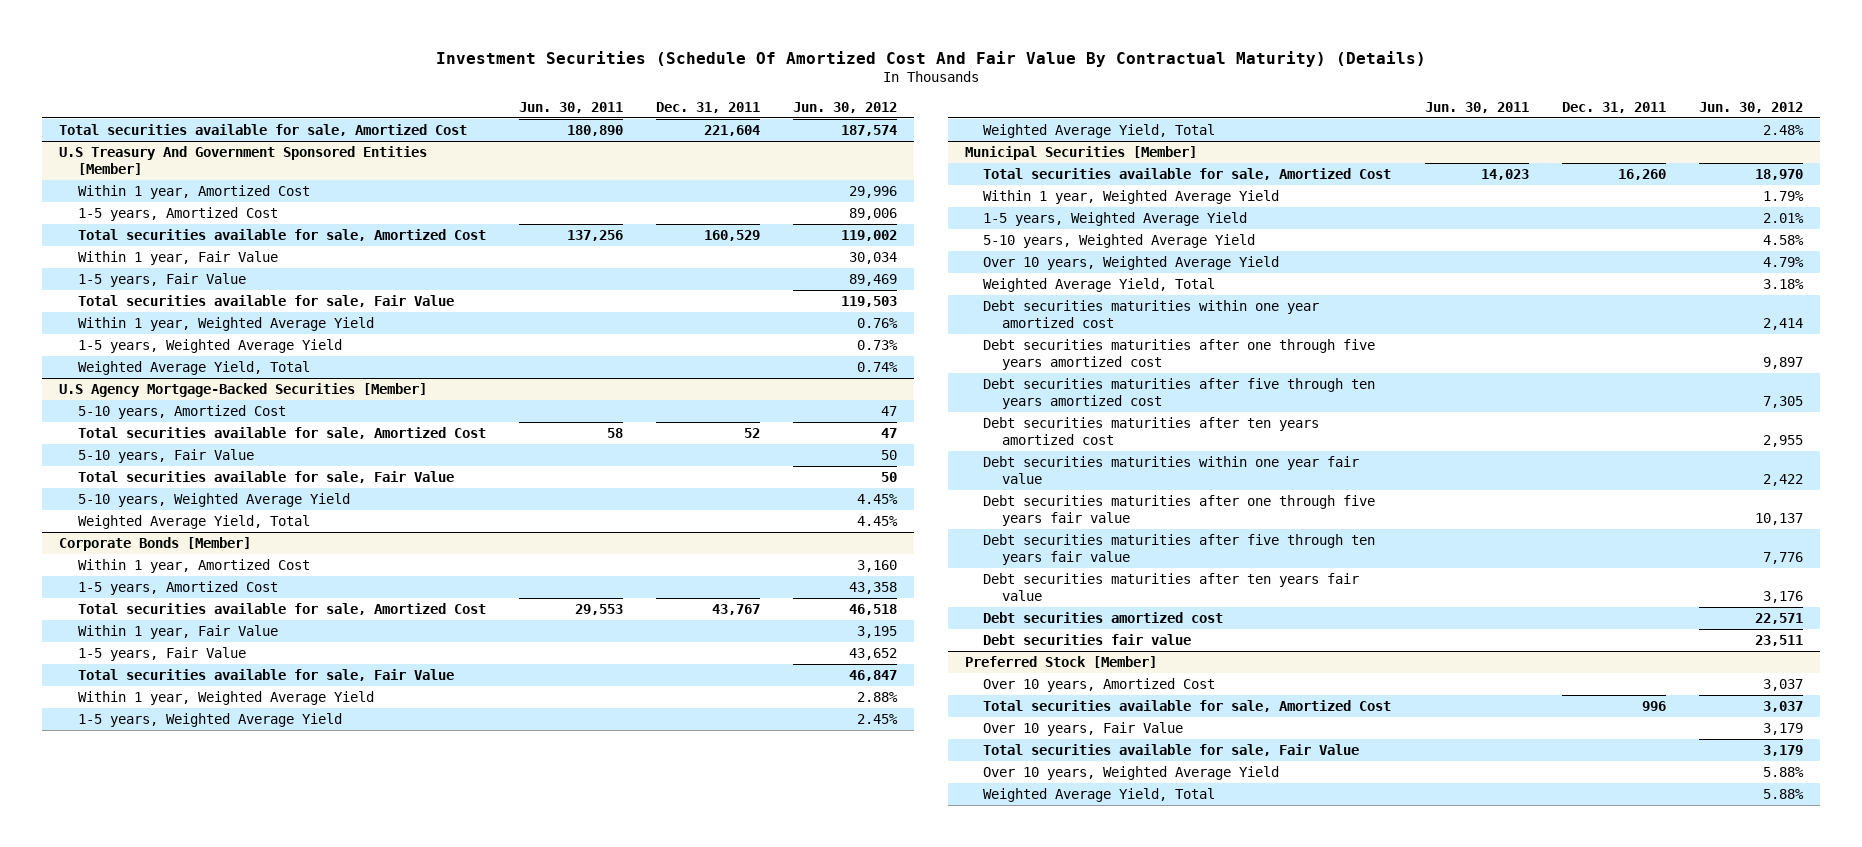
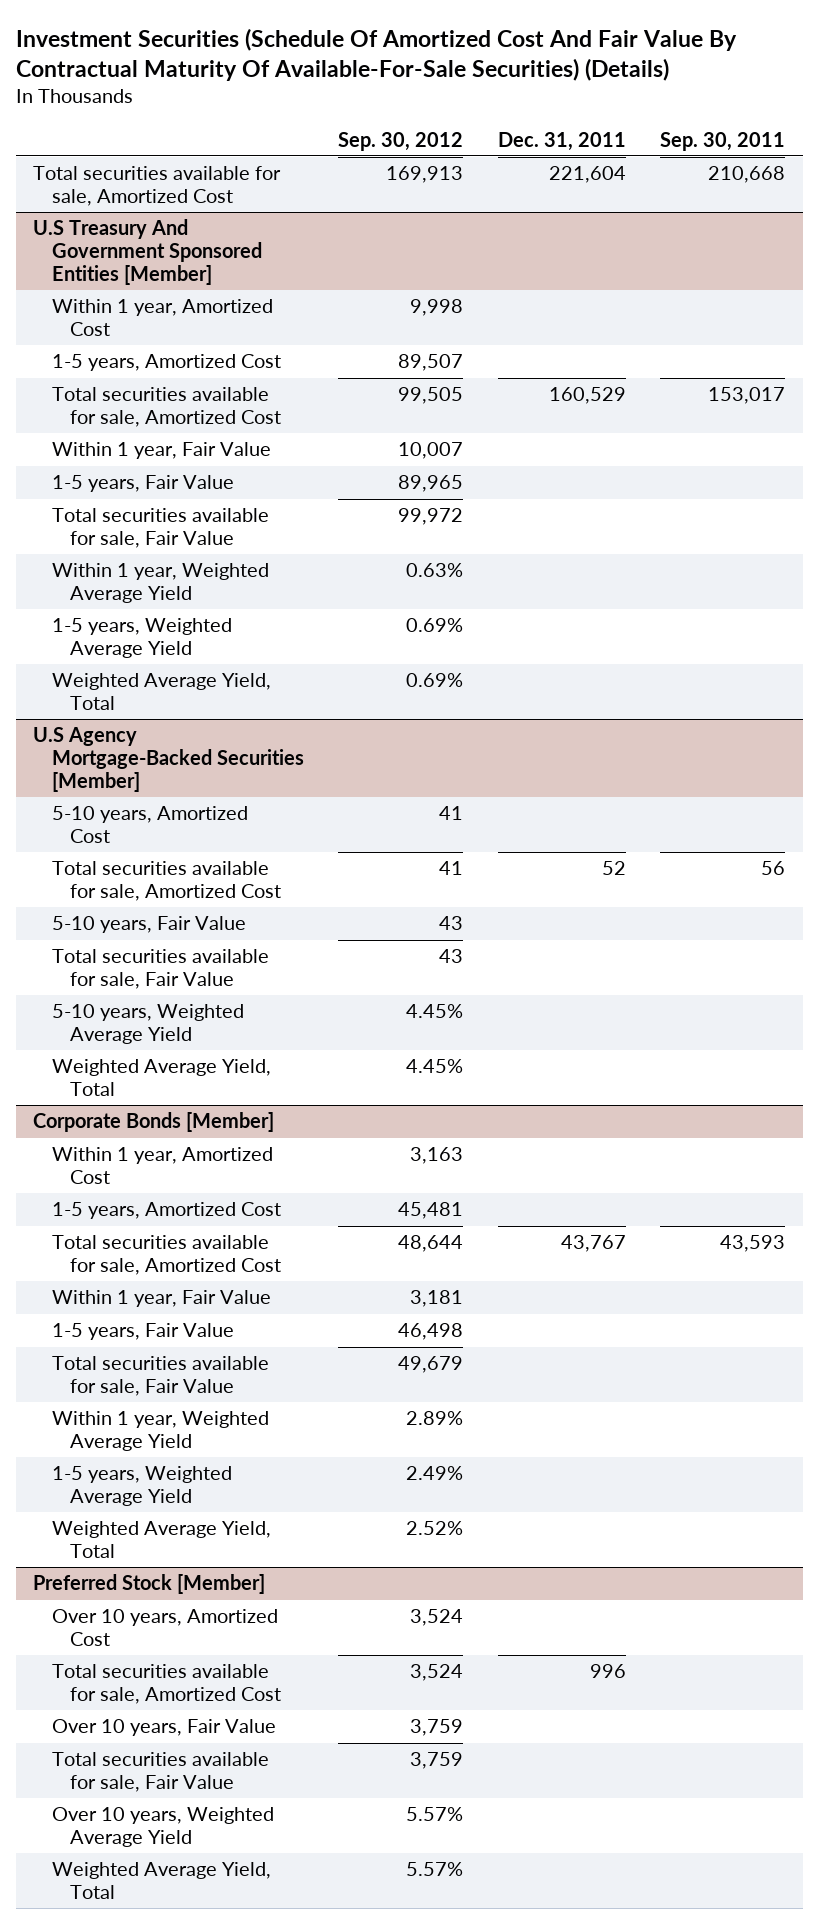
[436,50,1427,67] Investment Securities (Schedule Of Amortized Cost And Fair Value By Contractual Maturity) (Details) -> [16,27,738,81] Investment Securities (Schedule Of Amortized Cost And Fair Value By Contractual Maturity Of Available-For-Sale Securities) (Details)
[518,101,623,113] Jun. 30, 2011 -> none
[793,101,898,113] Jun. 30, 2012 -> none
none -> [338,131,464,151] Sep. 30, 2012
none -> [660,131,786,151] Sep. 30, 2011
[964,145,1197,160] Municipal Securities [Member] -> none
[983,167,1392,180] Total securities available for sale, Amortized Cost -> none
[983,189,1280,204] Within 1 year, Weighted Average Yield -> none
[983,211,1248,226] 1-5 years, Weighted Average Yield -> none
[983,233,1256,248] 5-10 years, Weighted Average Yield -> none
[983,255,1280,270] Over 10 years, Weighted Average Yield -> none
[983,277,1216,292] Weighted Average Yield, Total -> none
[983,299,1320,329] Debt securities maturities within one year amortized cost -> none
[983,338,1376,371] Debt securities maturities after one through five years amortized cost -> none
[983,377,1376,410] Debt securities maturities after five through ten years amortized cost -> none
[983,416,1320,446] Debt securities maturities after ten years amortized cost -> none
[983,455,1360,485] Debt securities maturities within one year fair value -> none
[983,494,1376,527] Debt securities maturities after one through five years fair value -> none
[983,533,1376,566] Debt securities maturities after five through ten years fair value -> none
[983,572,1360,602] Debt securities maturities after ten years fair value -> none
[983,611,1224,623] Debt securities amortized cost -> none
[983,633,1192,645] Debt securities fair value -> none

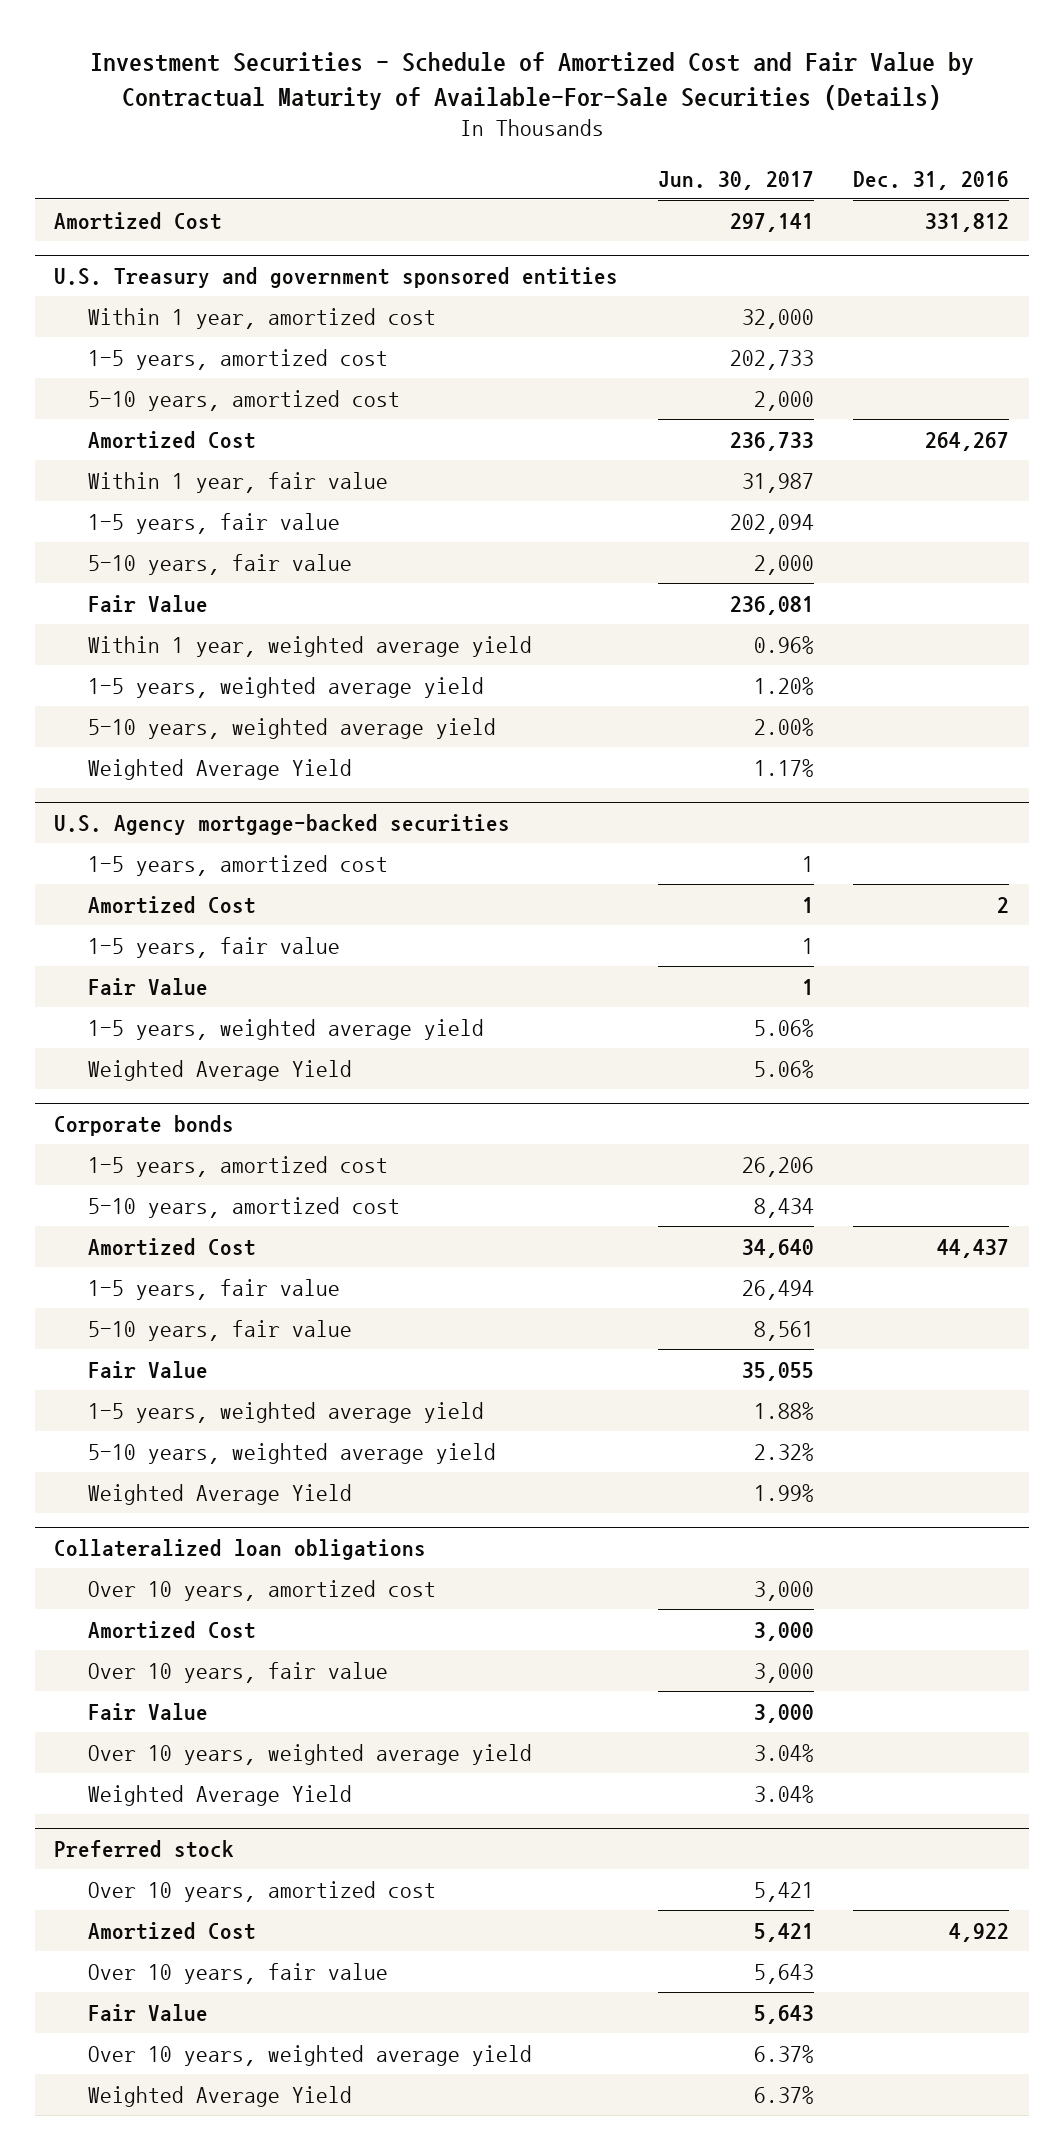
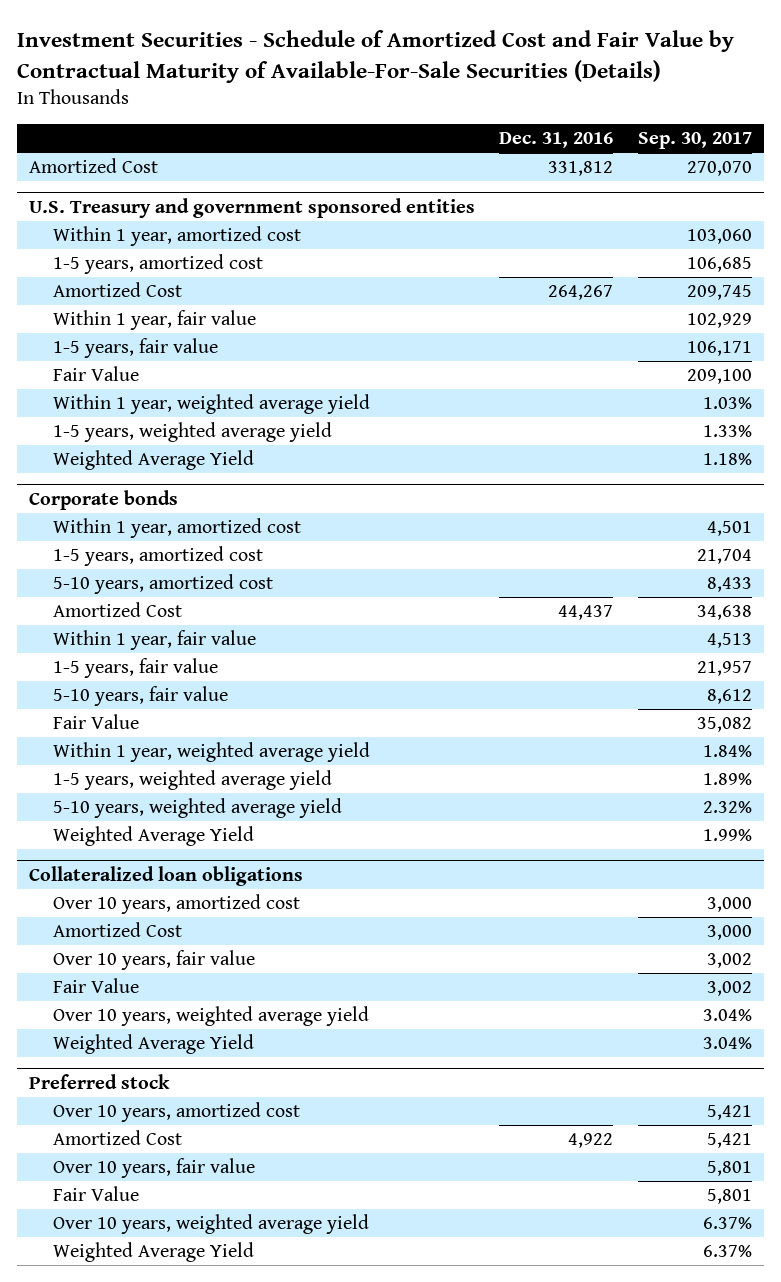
[657,170,814,190] Jun. 30, 2017 -> none
none -> [637,131,752,149] Sep. 30, 2017
[87,389,400,411] 5-10 years, amortized cost -> none
[87,553,352,575] 5-10 years, fair value -> none
[87,717,496,739] 5-10 years, weighted average yield -> none
[54,813,511,835] U.S. Agency mortgage-backed securities -> none
[87,854,388,876] 1-5 years, amortized cost -> none
[87,895,256,914] Amortized Cost -> none
[87,936,340,958] 1-5 years, fair value -> none
[87,977,208,995] Fair Value -> none
[87,1018,484,1040] 1-5 years, weighted average yield -> none
[87,1059,352,1081] Weighted Average Yield -> none
none -> [52,518,301,539] Within 1 year, amortized cost
none -> [52,630,256,651] Within 1 year, fair value
none -> [52,742,370,763] Within 1 year, weighted average yield

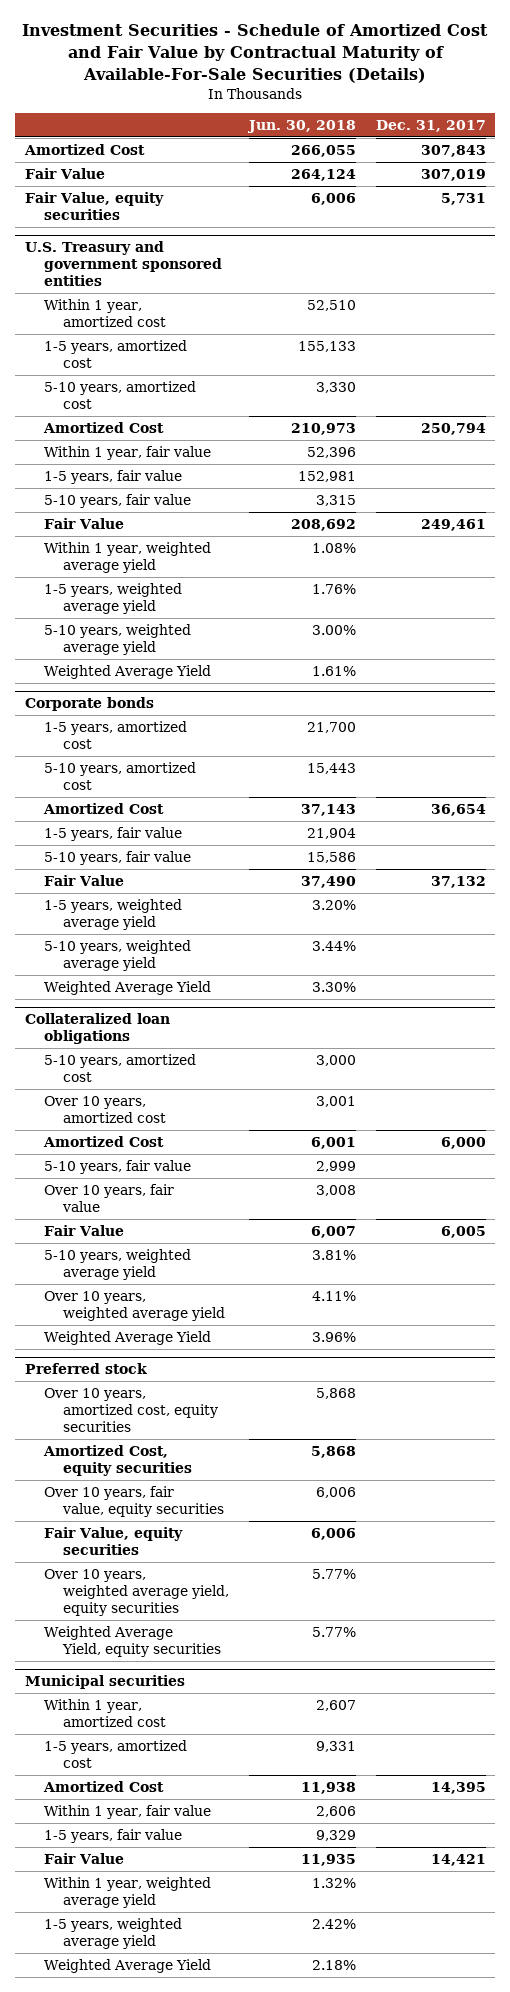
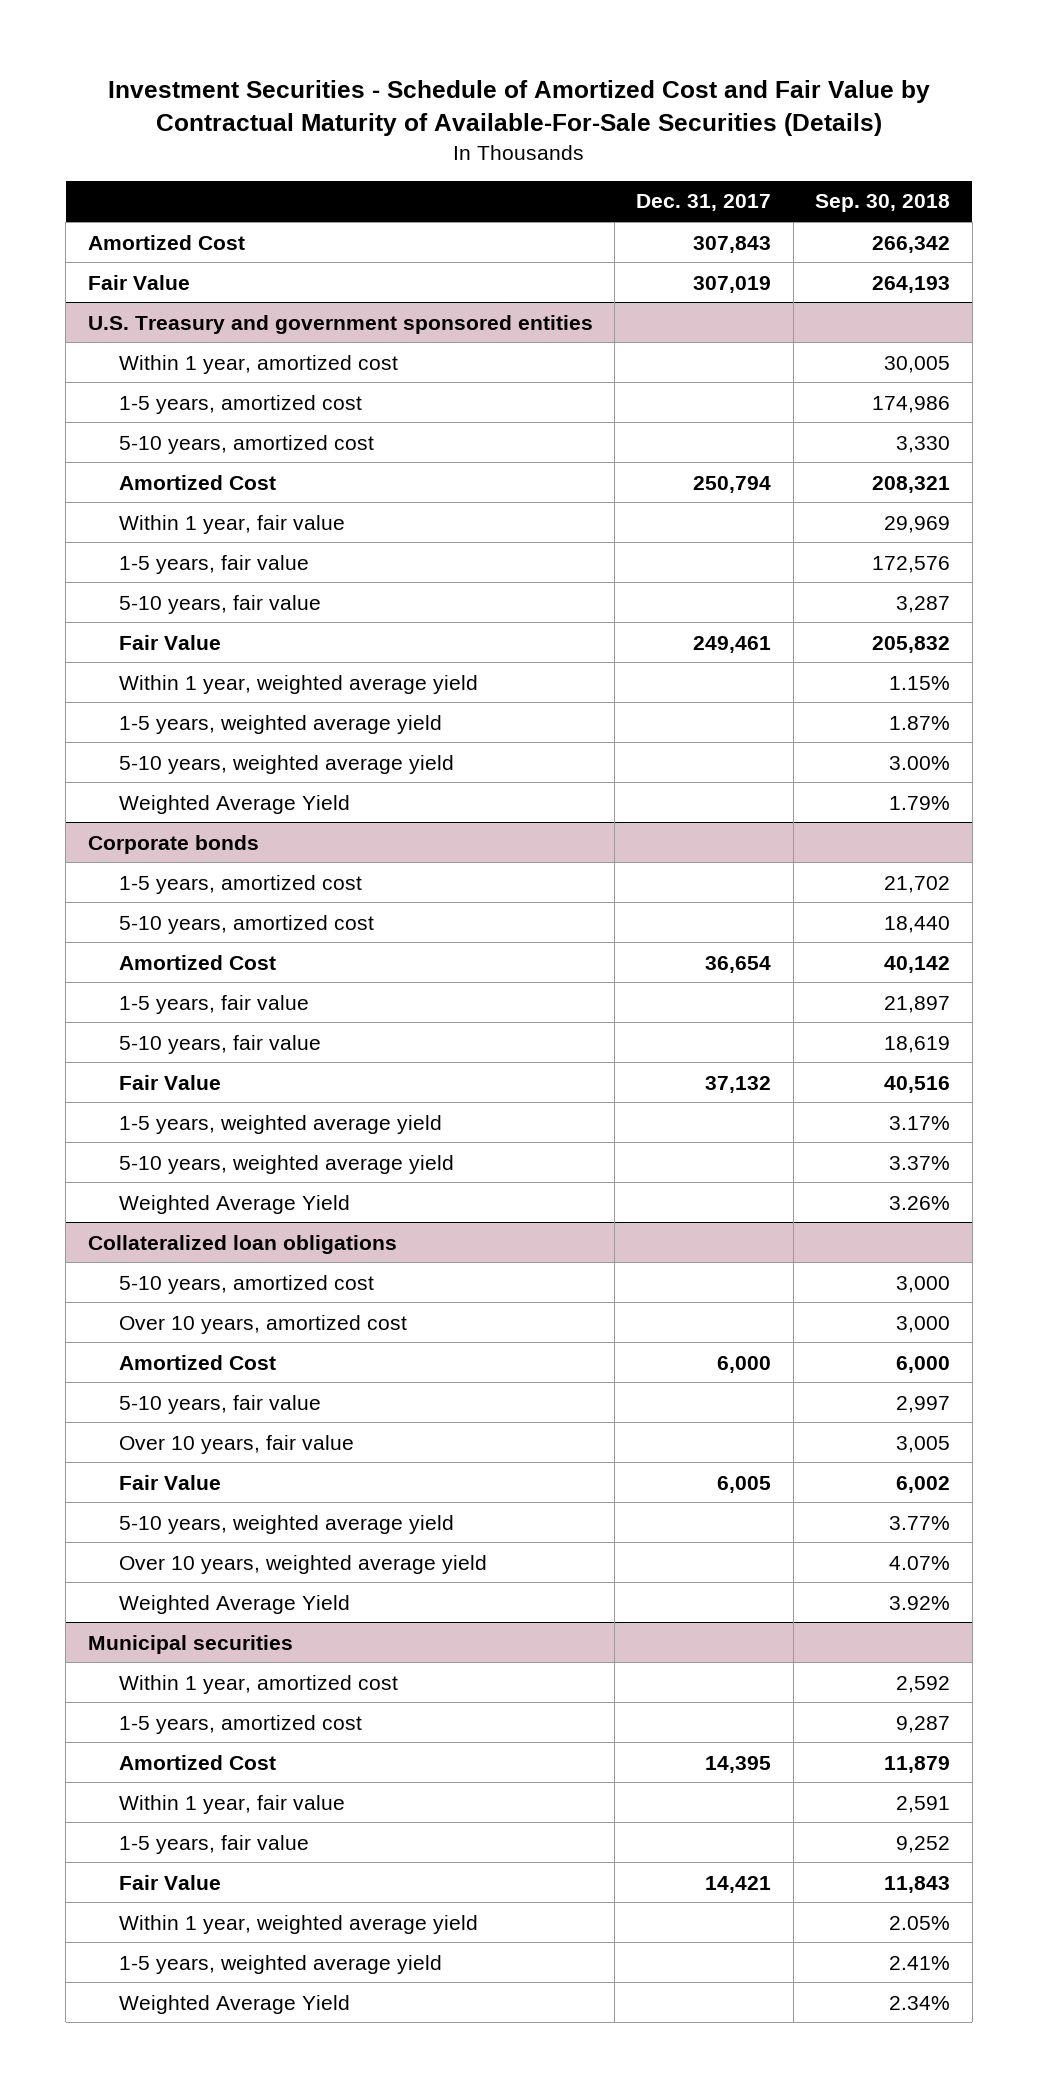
[246,119,356,133] Jun. 30, 2018 -> none
none -> [815,194,951,213] Sep. 30, 2018
[24,191,164,220] Fair Value, equity securities -> none
[24,1363,147,1375] Preferred stock -> none
[43,1387,219,1432] Over 10 years, amortized cost, equity securities -> none
[42,1444,193,1476] Amortized Cost, equity securities -> none
[43,1485,225,1517] Over 10 years, fair value, equity securities -> none
[43,1526,183,1555] Fair Value, equity securities -> none
[43,1568,230,1616] Over 10 years, weighted average yield, equity securities -> none
[43,1625,222,1657] Weighted Average Yield, equity securities -> none

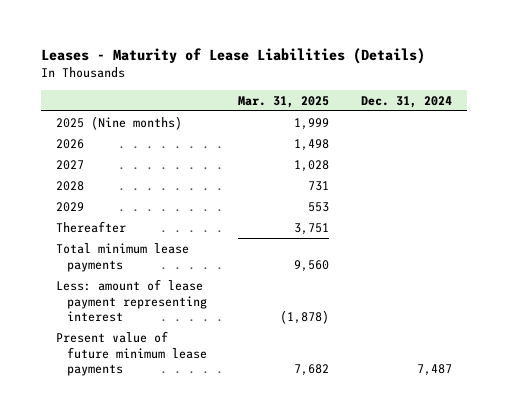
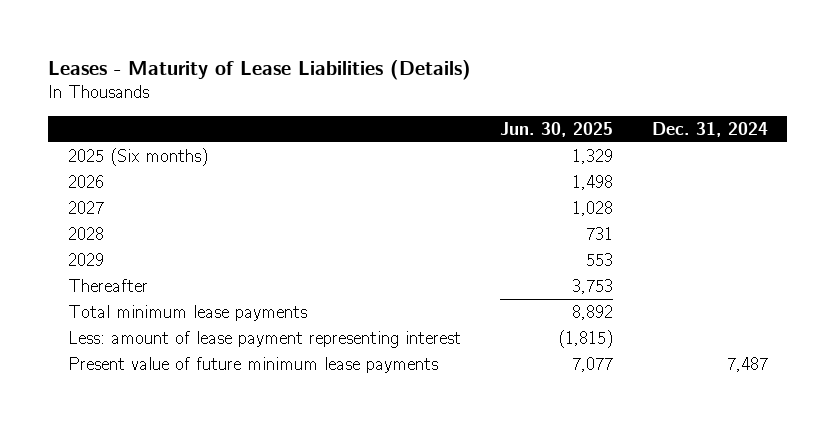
[238,95,330,108] Mar. 31, 2025 -> none
none -> [499,121,613,137] Jun. 30, 2025
[56,115,183,130] 2025 (Nine months) -> [67,147,208,166] 2025 (Six months)

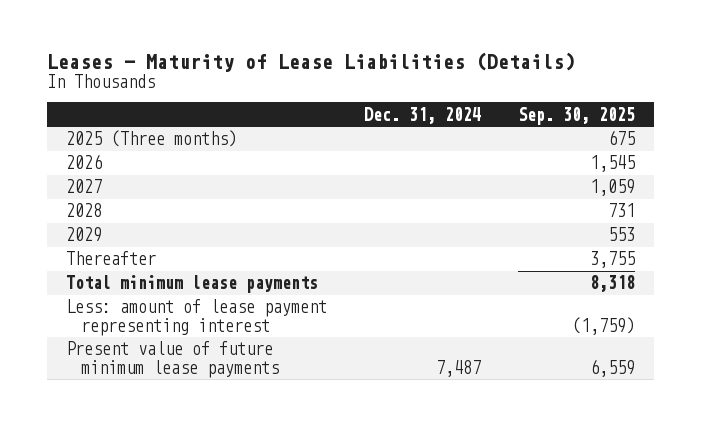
[499,121,613,137] Jun. 30, 2025 -> none
none -> [518,106,636,125] Sep. 30, 2025
[67,147,208,166] 2025 (Six months) -> [65,130,237,148] 2025 (Three months)

